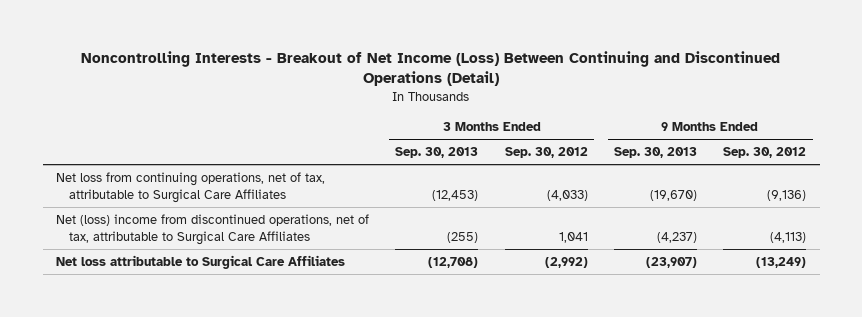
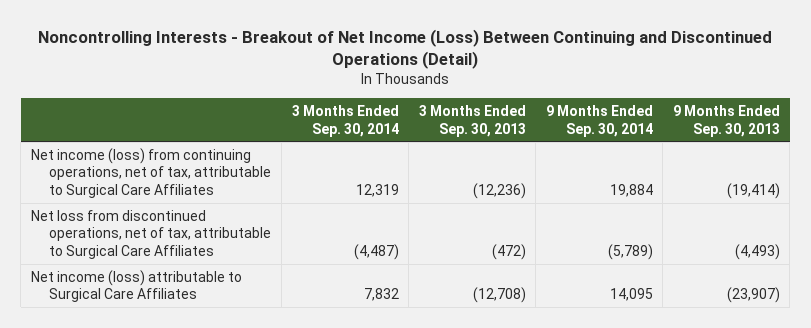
[504,147,588,159] Sep. 30, 2012 -> none
[723,147,807,159] Sep. 30, 2012 -> none
none -> [291,105,399,137] 3 Months Ended Sep. 30, 2014
none -> [545,105,653,137] 9 Months Ended Sep. 30, 2014
[56,171,326,203] Net loss from continuing operations, net of tax, attributable to Surgical Care Affiliates -> [30,147,272,198] Net income (loss) from continuing operations, net of tax, attributable to Surgical Care Affiliates
[432,189,479,201] (12,453) -> [472,182,526,199] (12,236)
[650,189,698,201] (19,670) -> [726,182,780,199] (19,414)
[56,213,370,245] Net (loss) income from discontinued operations, net of tax, attributable to Surgical Care Affiliates -> [30,209,272,259] Net loss from discontinued operations, net of tax, attributable to Surgical Care Affiliates
[447,231,479,243] (255) -> [491,243,526,260] (472)
[657,231,698,243] (4,237) -> [734,243,780,260] (4,493)
[56,254,346,269] Net loss attributable to Surgical Care Affiliates -> [30,269,242,303] Net income (loss) attributable to Surgical Care Affiliates

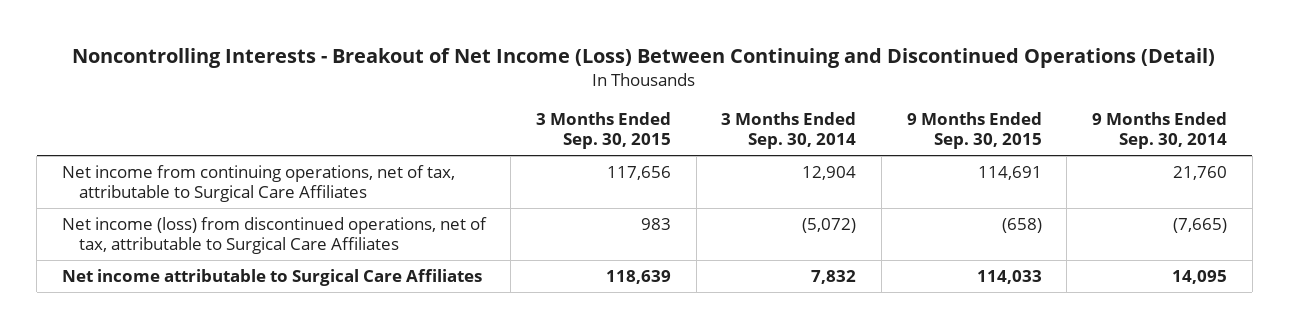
[418,105,526,137] 3 Months Ended Sep. 30, 2013 -> none
[672,105,780,137] 9 Months Ended Sep. 30, 2013 -> none
none -> [535,112,671,150] 3 Months Ended Sep. 30, 2015
none -> [906,112,1042,150] 9 Months Ended Sep. 30, 2015
[30,147,272,198] Net income (loss) from continuing operations, net of tax, attributable to Surgical Care Affiliates -> [61,165,455,203] Net income from continuing operations, net of tax, attributable to Surgical Care Affiliates
[355,183,399,197] 12,319 -> [802,166,857,181] 12,904
[609,183,653,197] 19,884 -> [1172,166,1227,181] 21,760
[30,209,272,259] Net loss from discontinued operations, net of tax, attributable to Surgical Care Affiliates -> [61,217,487,255] Net income (loss) from discontinued operations, net of tax, attributable to Surgical Care Affiliates
[353,243,399,260] (4,487) -> [802,218,857,234] (5,072)
[607,243,653,260] (5,789) -> [1172,218,1227,234] (7,665)
[30,269,242,303] Net income (loss) attributable to Surgical Care Affiliates -> [61,269,482,287] Net income attributable to Surgical Care Affiliates

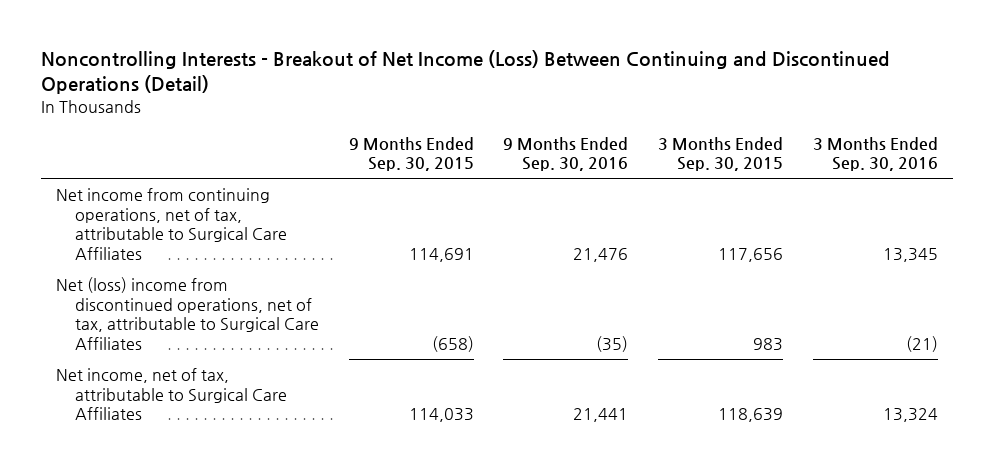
[721,112,857,150] 3 Months Ended Sep. 30, 2014 -> none
[1091,112,1227,150] 9 Months Ended Sep. 30, 2014 -> none
none -> [503,136,629,172] 9 Months Ended Sep. 30, 2016
none -> [813,136,939,172] 3 Months Ended Sep. 30, 2016
[61,217,487,255] Net income (loss) from discontinued operations, net of tax, attributable to Surgical Care Affiliates -> [55,277,319,350] Net (loss) income from discontinued operations, net of tax, attributable to Surgical Care Affiliates
[61,269,482,287] Net income attributable to Surgical Care Affiliates -> [55,368,287,421] Net income, net of tax, attributable to Surgical Care Affiliates

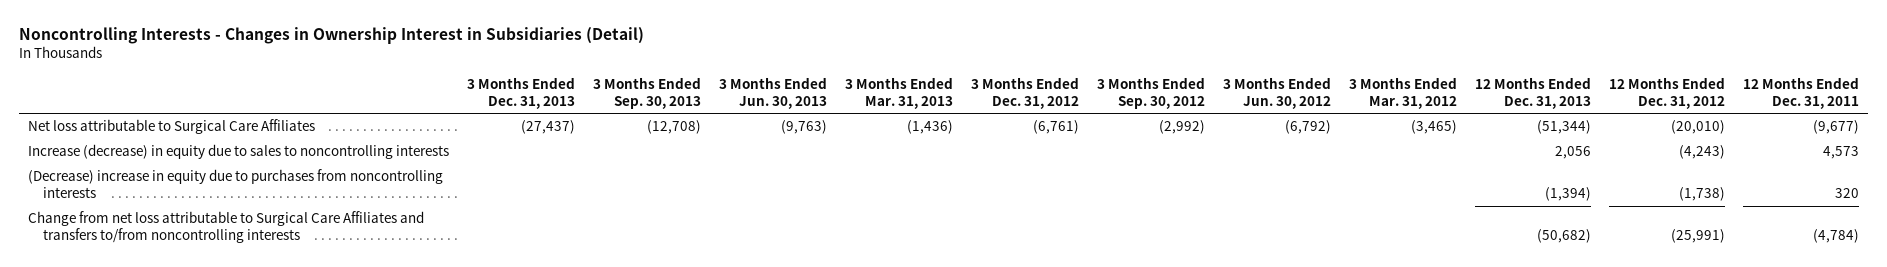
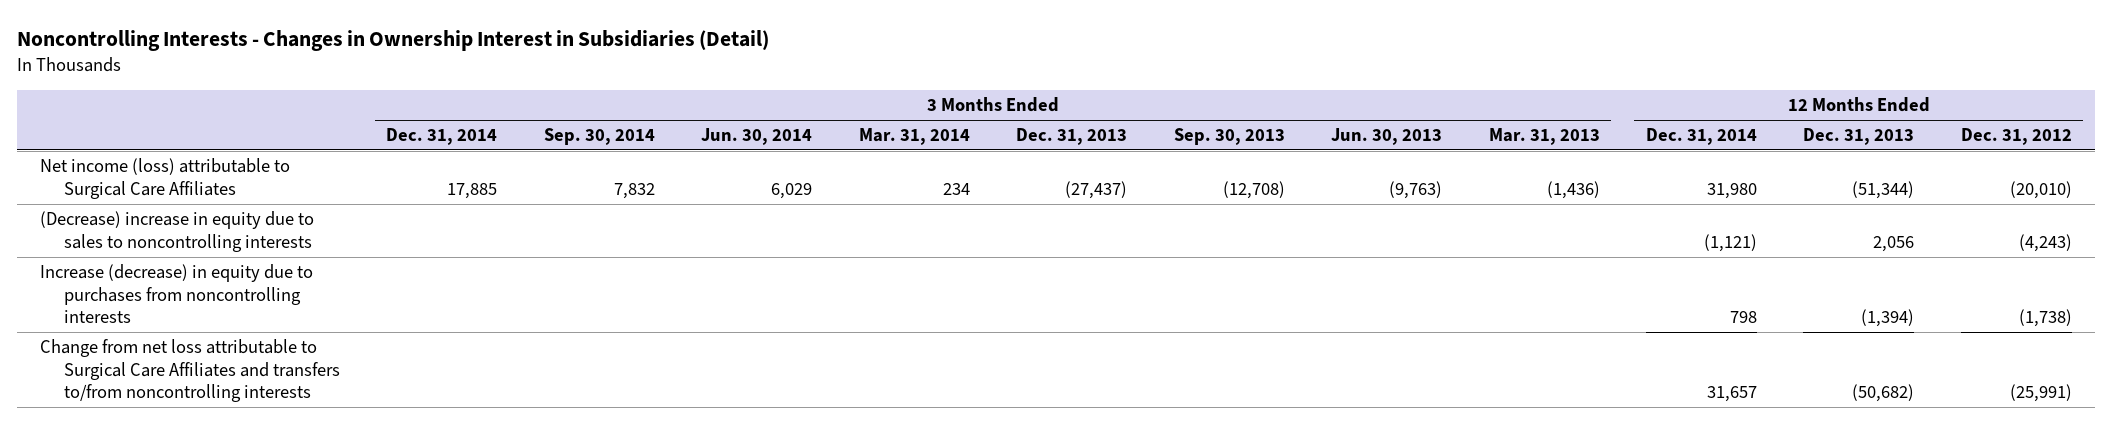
[971,76,1080,109] 3 Months Ended Dec. 31, 2012 -> none
[1097,76,1206,109] 3 Months Ended Sep. 30, 2012 -> none
[1223,76,1332,109] 3 Months Ended Jun. 30, 2012 -> none
[1349,76,1458,109] 3 Months Ended Mar. 31, 2012 -> none
[1743,76,1860,109] 12 Months Ended Dec. 31, 2011 -> none
none -> [386,128,498,146] Dec. 31, 2014
none -> [543,128,655,146] Sep. 30, 2014
none -> [701,128,813,146] Jun. 30, 2014
none -> [858,128,970,146] Mar. 31, 2014
none -> [1645,128,1757,146] Dec. 31, 2014
[27,119,315,135] Net loss attributable to Surgical Care Affiliates -> [40,158,291,199] Net income (loss) attributable to Surgical Care Affiliates
[27,144,449,160] Increase (decrease) in equity due to sales to noncontrolling interests -> [40,211,315,252] (Decrease) increase in equity due to sales to noncontrolling interests
[27,169,443,199] (Decrease) increase in equity due to purchases from noncontrolling interests -> [40,264,314,324] Increase (decrease) in equity due to purchases from noncontrolling interests

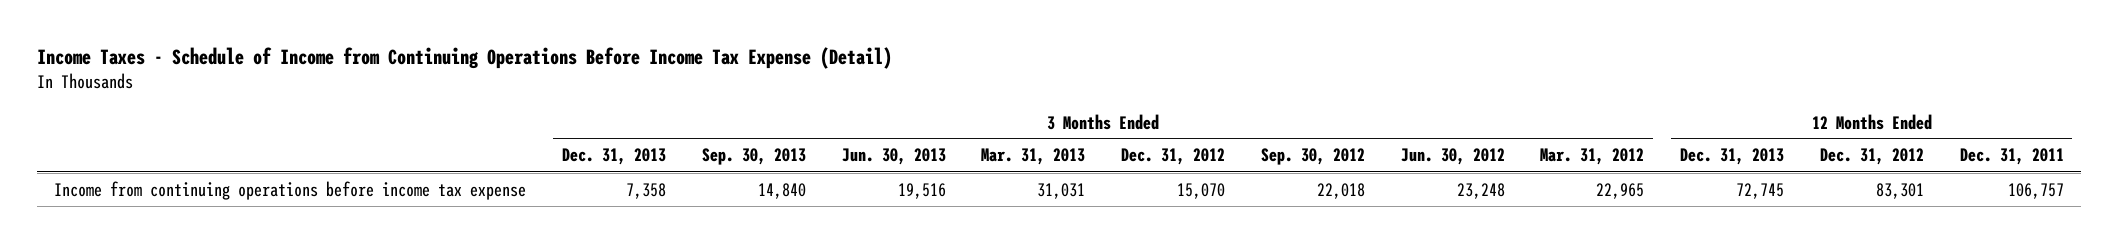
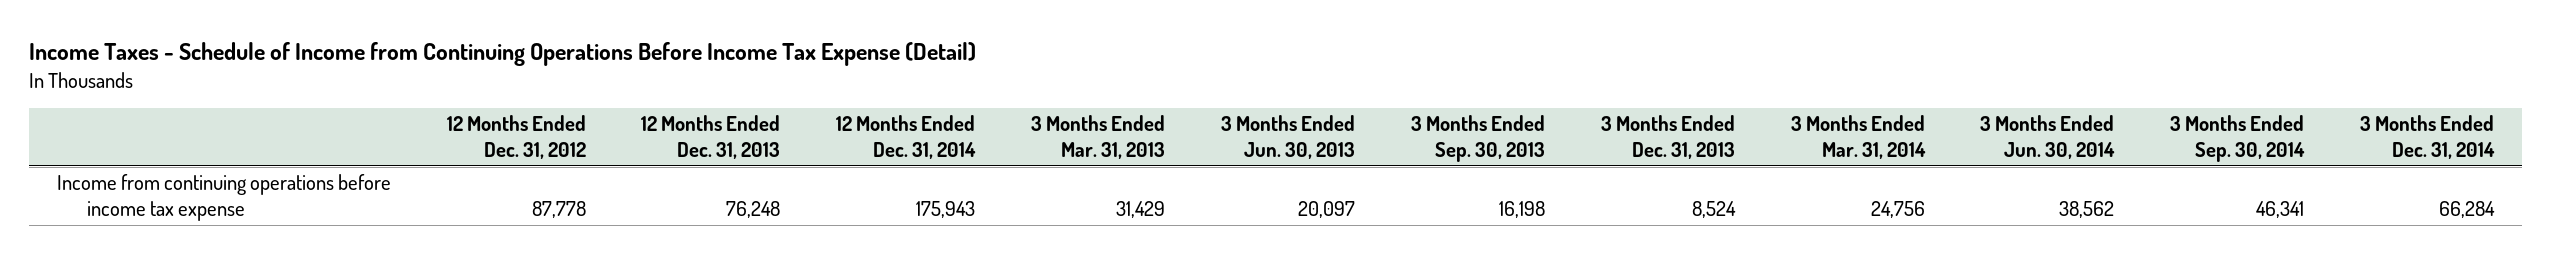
[1121,148,1226,166] Dec. 31, 2012 -> none
[1260,148,1365,166] Sep. 30, 2012 -> none
[1400,148,1505,166] Jun. 30, 2012 -> none
[1540,148,1645,166] Mar. 31, 2012 -> none
[1959,148,2064,166] Dec. 31, 2011 -> none
none -> [836,115,977,160] 12 Months Ended Dec. 31, 2014
none -> [1790,115,1926,160] 3 Months Ended Mar. 31, 2014
none -> [1980,115,2116,160] 3 Months Ended Jun. 30, 2014
none -> [2170,115,2306,163] 3 Months Ended Sep. 30, 2014
none -> [2360,115,2496,160] 3 Months Ended Dec. 31, 2014
[626,182,667,199] 7,358 -> [1691,201,1736,219] 8,524
[757,182,806,199] 14,840 -> [1498,201,1545,219] 16,198
[897,182,946,199] 19,516 -> [1297,201,1355,219] 20,097
[1037,182,1086,199] 31,031 -> [1116,201,1166,219] 31,429
[1736,182,1785,199] 72,745 -> [726,201,781,219] 76,248
[1875,182,1924,199] 83,301 -> [531,201,586,219] 87,778

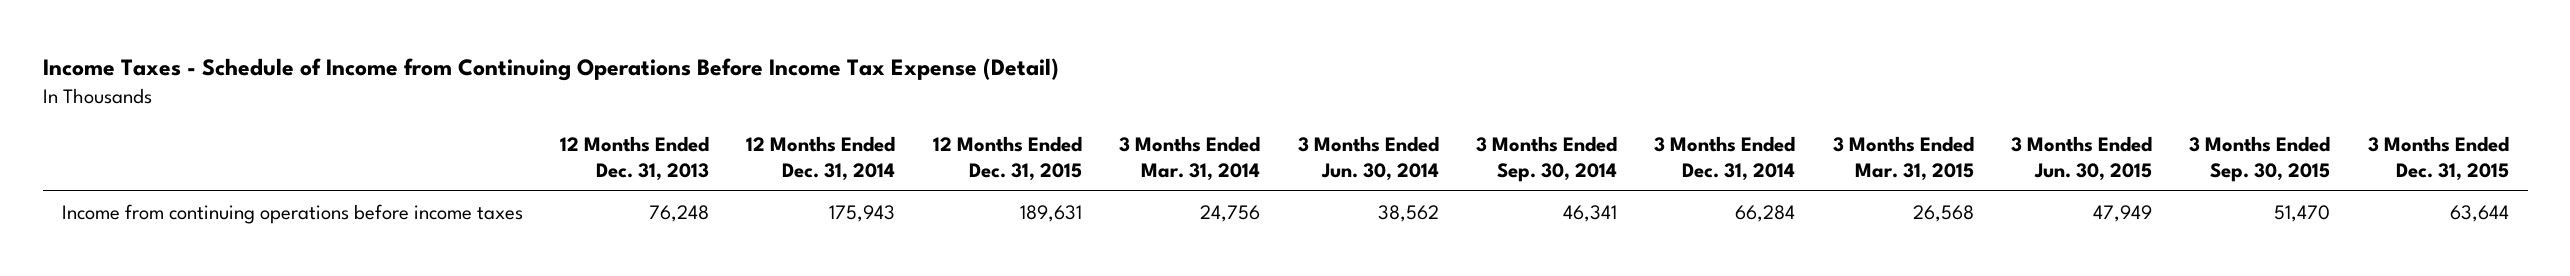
[446,115,586,160] 12 Months Ended Dec. 31, 2012 -> none
[1031,115,1166,160] 3 Months Ended Mar. 31, 2013 -> none
[1220,115,1355,160] 3 Months Ended Jun. 30, 2013 -> none
[1410,115,1545,163] 3 Months Ended Sep. 30, 2013 -> none
[1600,115,1735,160] 3 Months Ended Dec. 31, 2013 -> none
none -> [932,135,1082,182] 12 Months Ended Dec. 31, 2015
none -> [1832,135,1974,182] 3 Months Ended Mar. 31, 2015
none -> [2011,135,2153,182] 3 Months Ended Jun. 30, 2015
none -> [2189,135,2331,183] 3 Months Ended Sep. 30, 2015
none -> [2367,135,2509,182] 3 Months Ended Dec. 31, 2015
[56,174,391,222] Income from continuing operations before income tax expense -> [61,204,523,225] Income from continuing operations before income taxes

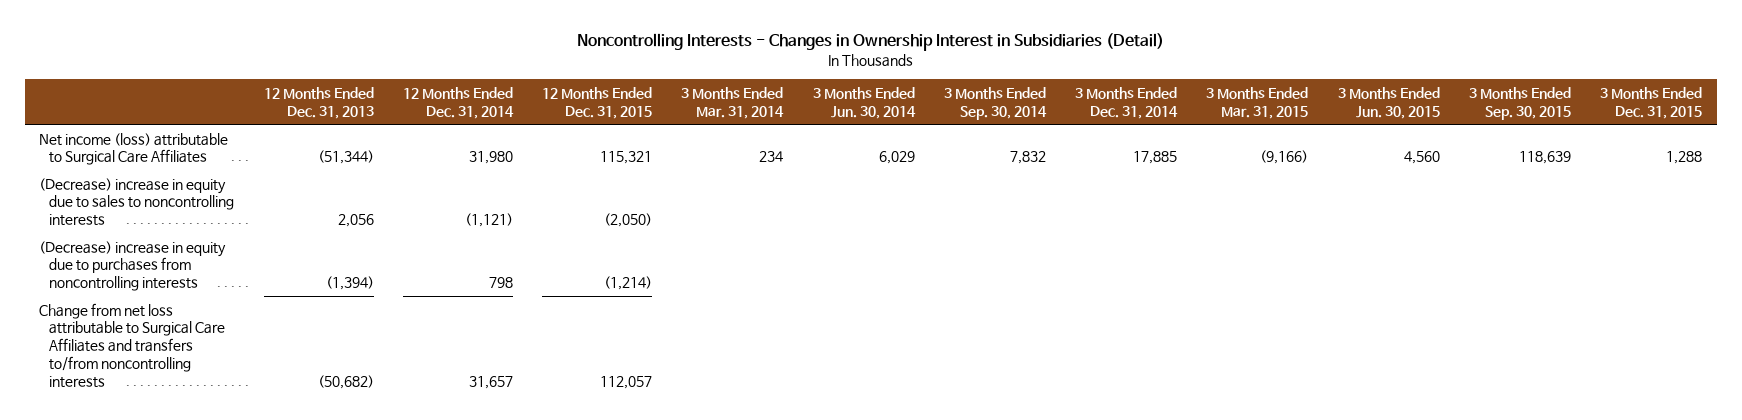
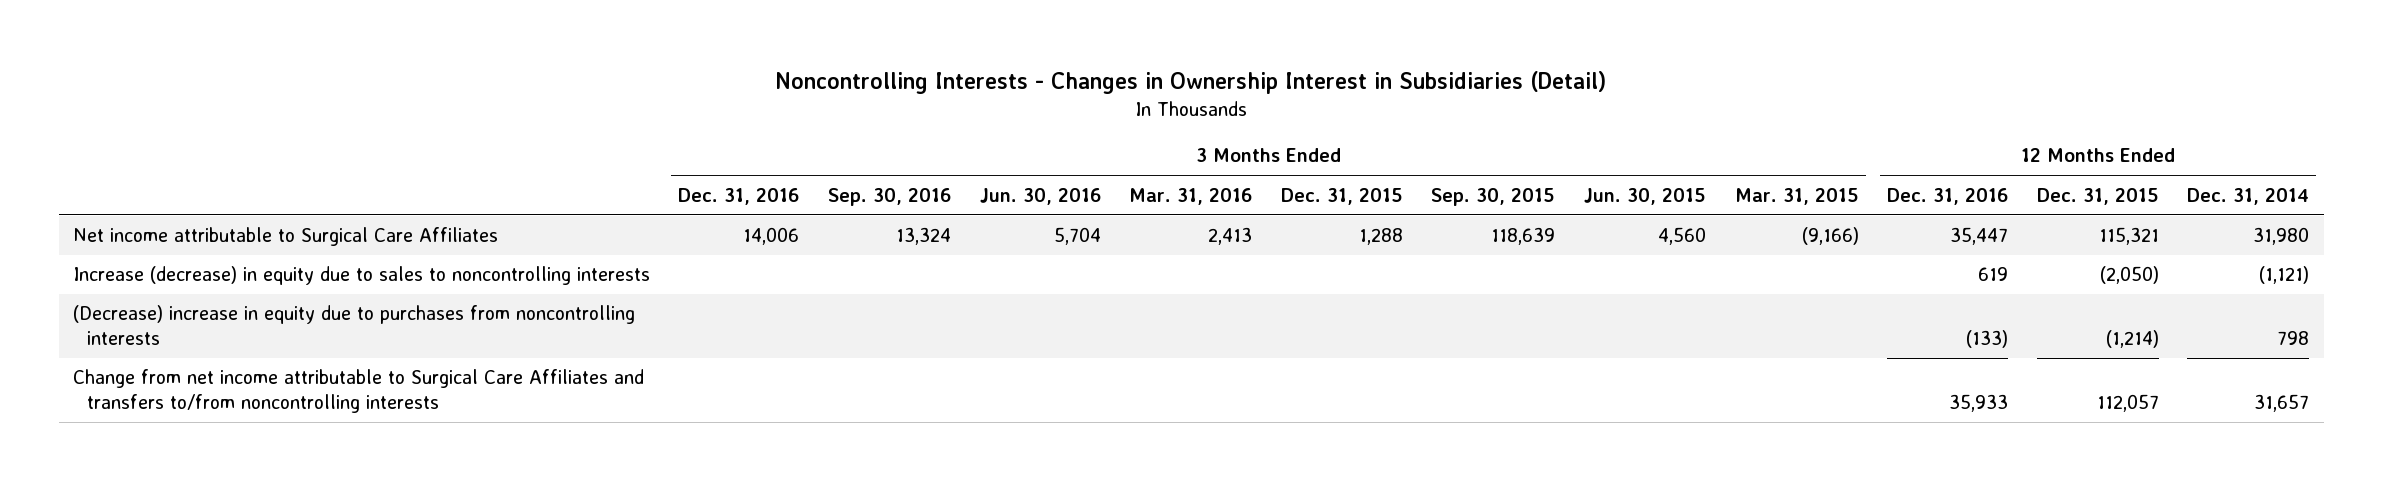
[263,86,374,119] 12 Months Ended Dec. 31, 2013 -> none
[681,86,785,119] 3 Months Ended Mar. 31, 2014 -> none
[812,86,916,119] 3 Months Ended Jun. 30, 2014 -> none
[943,86,1047,120] 3 Months Ended Sep. 30, 2014 -> none
[1075,86,1179,119] 3 Months Ended Dec. 31, 2014 -> none
none -> [678,187,800,205] Dec. 31, 2016
none -> [828,187,952,206] Sep. 30, 2016
none -> [979,187,1101,205] Jun. 30, 2016
none -> [1129,187,1253,205] Mar. 31, 2016
none -> [1887,187,2009,205] Dec. 31, 2016
[39,132,229,166] Net income (loss) attributable to Surgical Care Affiliates -> [72,227,498,247] Net income attributable to Surgical Care Affiliates
[39,177,235,227] (Decrease) increase in equity due to sales to noncontrolling interests -> [72,266,650,286] Increase (decrease) in equity due to sales to noncontrolling interests
[39,302,226,388] Change from net loss attributable to Surgical Care Affiliates and transfers to/from noncontrolling interests -> [72,369,644,414] Change from net income attributable to Surgical Care Affiliates and transfers to/from noncontrolling interests

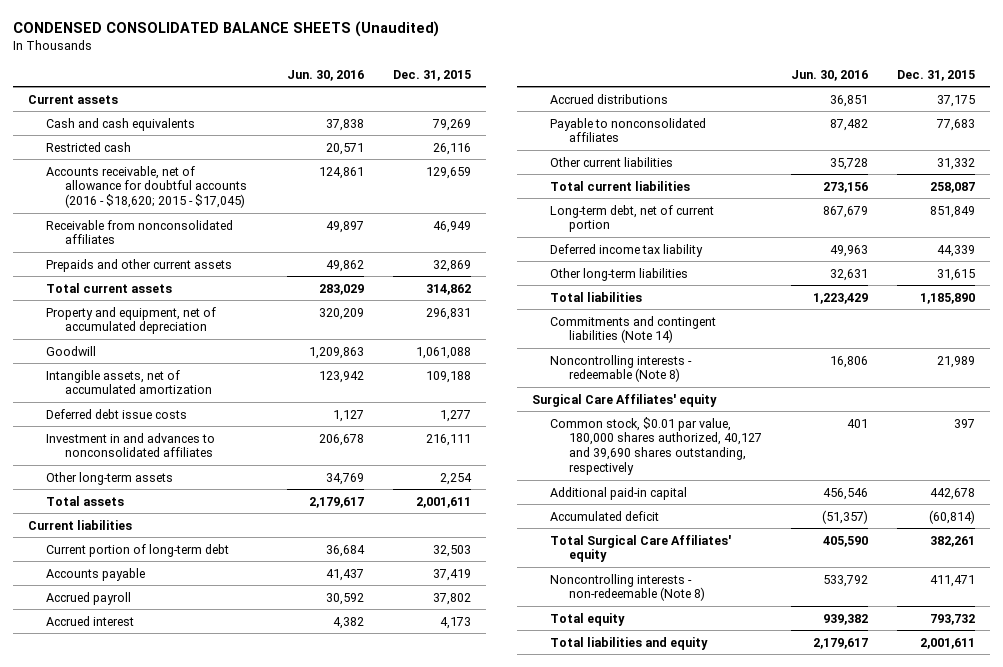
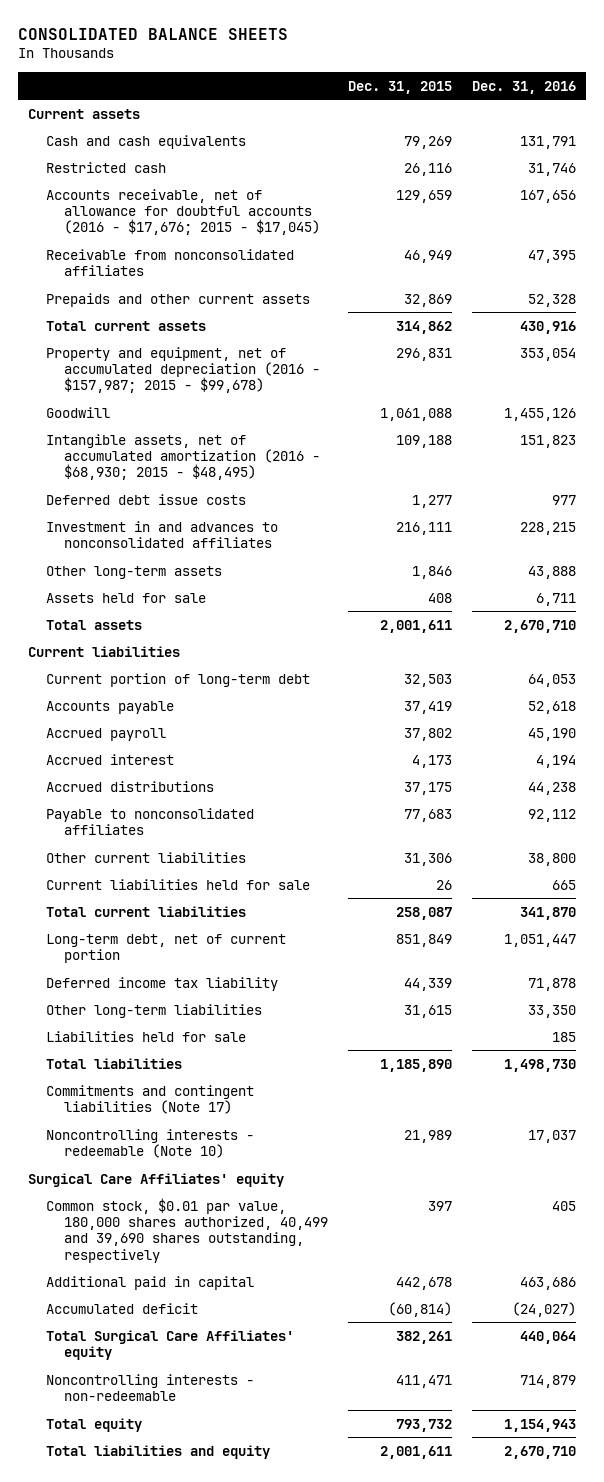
[12,20,439,37] CONDENSED CONSOLIDATED BALANCE SHEETS (Unaudited) -> [18,27,289,40] CONSOLIDATED BALANCE SHEETS
[286,69,364,81] Jun. 30, 2016 -> none
none -> [472,80,577,94] Dec. 31, 2016
[46,165,247,209] Accounts receivable, net of allowance for doubtful accounts (2016 - $18,620; 2015 - $17,045) -> [46,188,321,236] Accounts receivable, net of allowance for doubtful accounts (2016 - $17,676; 2015 - $17,045)
[46,306,217,335] Property and equipment, net of accumulated depreciation -> [46,346,321,394] Property and equipment, net of accumulated depreciation (2016 - $157,987; 2015 - $99,678)
[46,369,212,395] Intangible assets, net of accumulated amortization -> [46,433,321,481] Intangible assets, net of accumulated amortization (2016 - $68,930; 2015 - $48,495)
[440,472,473,485] 2,254 -> [412,565,453,579] 1,846
none -> [46,592,207,603] Assets held for sale
[937,157,976,170] 31,332 -> [404,852,453,866] 31,306
none -> [46,878,311,890] Current liabilities held for sale
none -> [46,1030,247,1042] Liabilities held for sale
[550,315,717,344] Commitments and contingent liabilities (Note 14) -> [46,1084,255,1115] Commitments and contingent liabilities (Note 17)
[550,354,693,383] Noncontrolling interests - redeemable (Note 8) -> [46,1128,255,1159] Noncontrolling interests - redeemable (Note 10)
[550,416,762,476] Common stock, $0.01 par value, 180,000 shares authorized, 40,127 and 39,690 shares outstanding, respectively -> [46,1197,329,1263] Common stock, $0.01 par value, 180,000 shares authorized, 40,499 and 39,690 shares outstanding, respectively
[550,486,688,500] Additional paid-in capital -> [46,1275,255,1290] Additional paid in capital
[550,573,705,602] Noncontrolling interests - non-redeemable (Note 8) -> [46,1373,255,1402] Noncontrolling interests - non-redeemable

